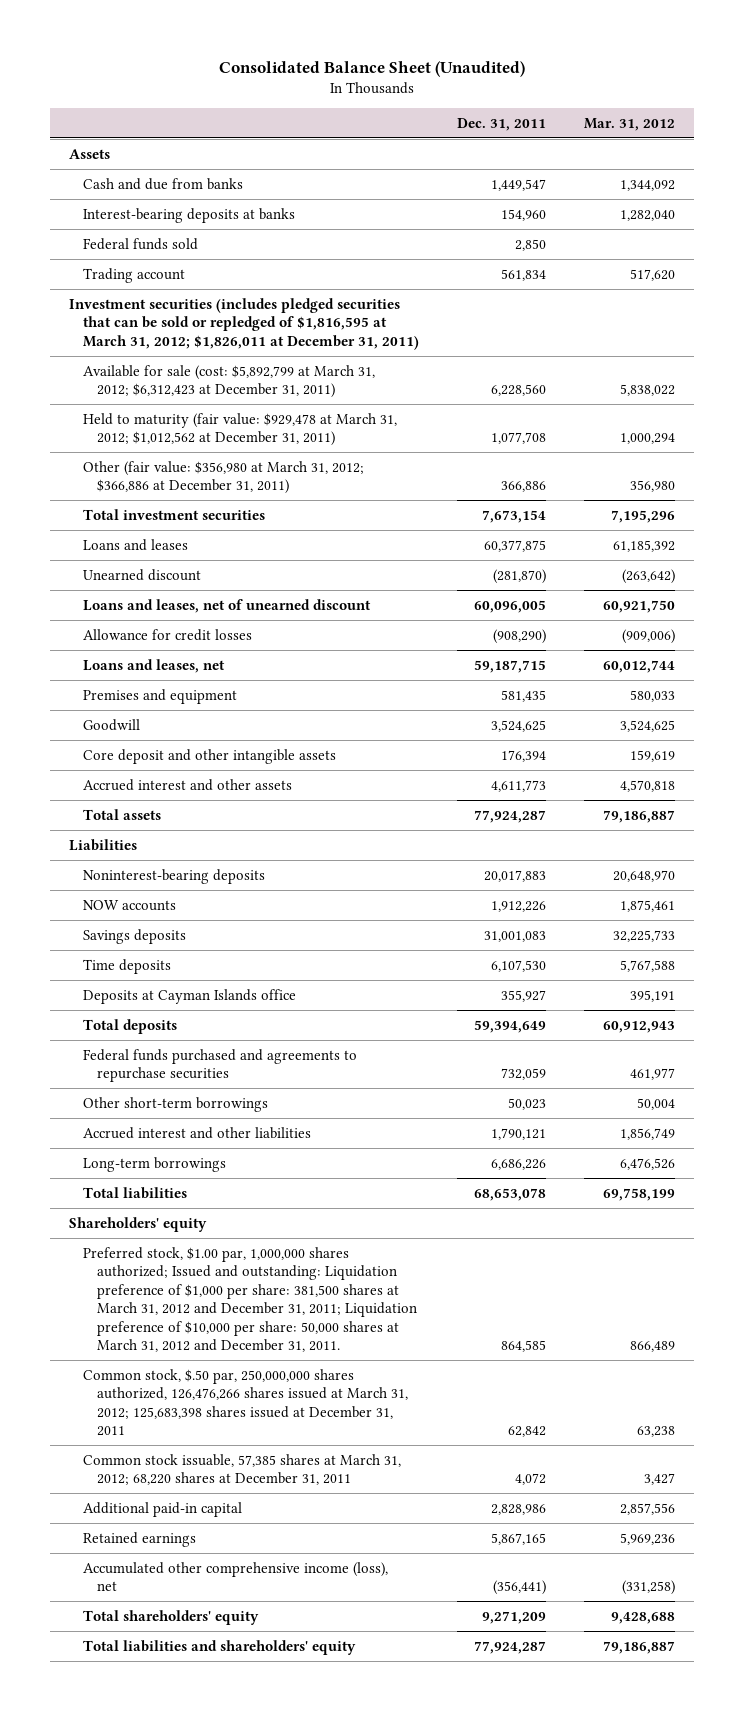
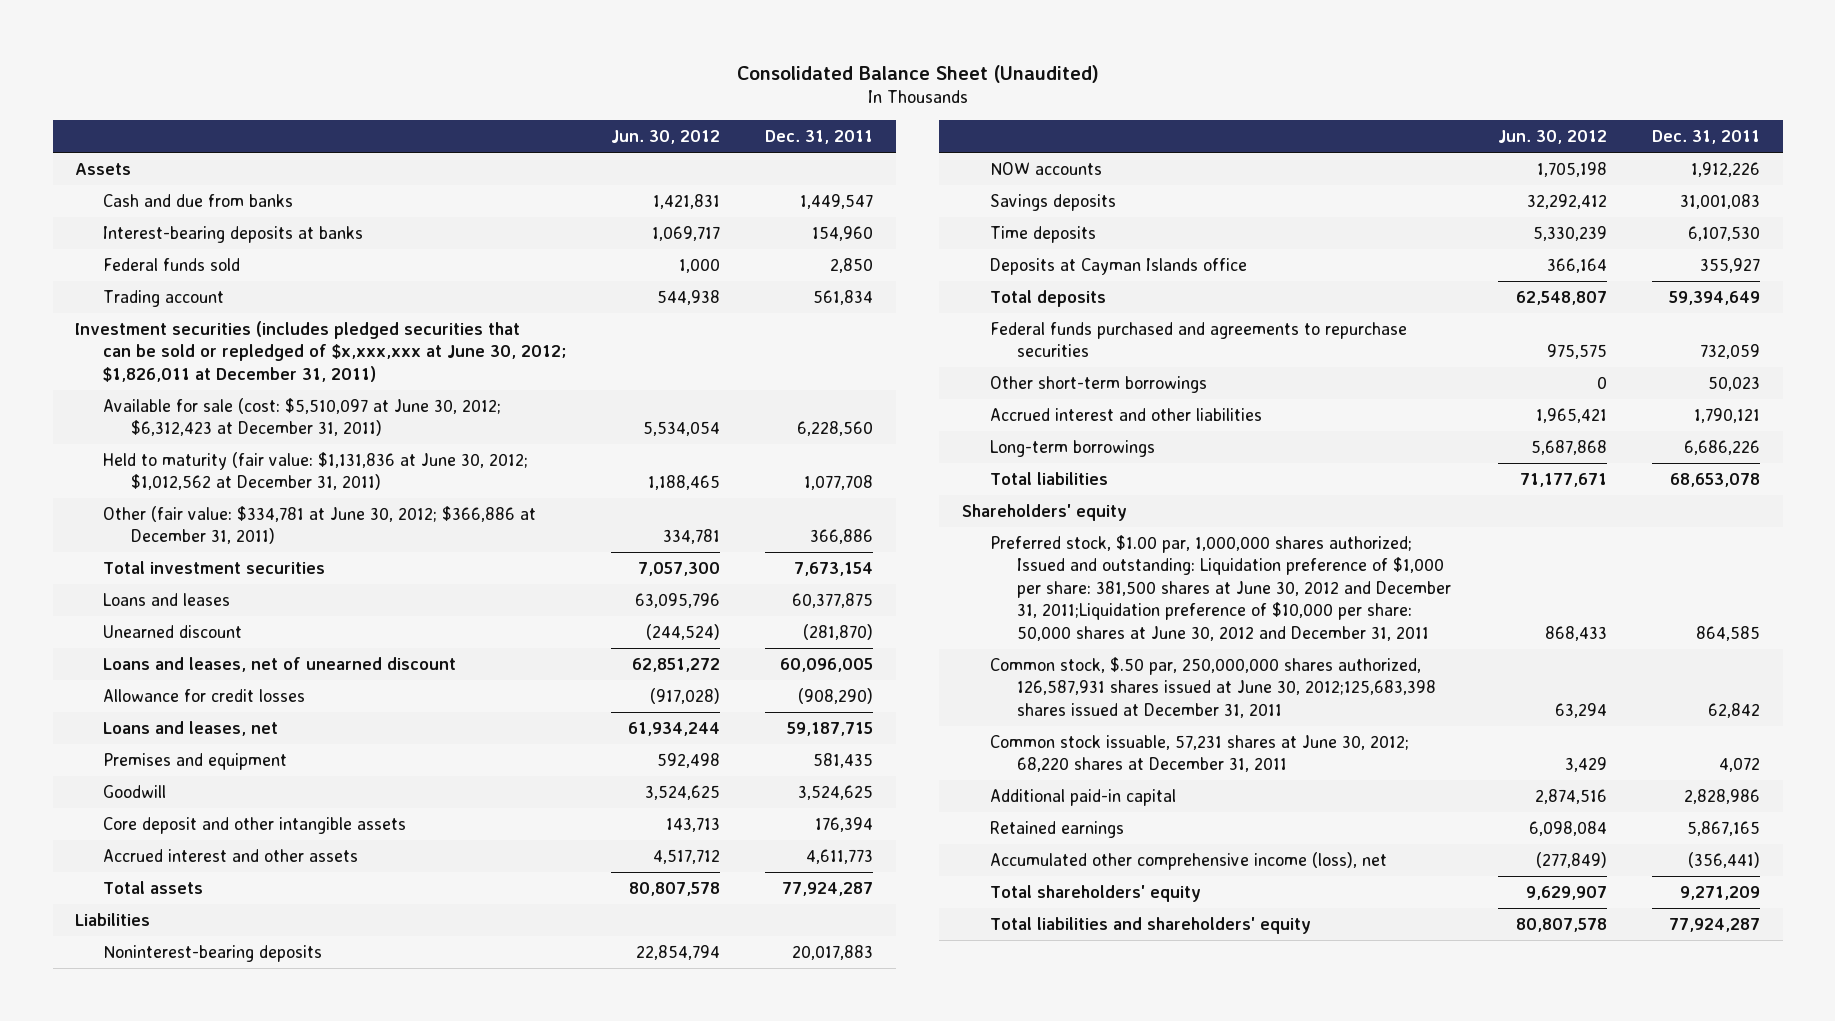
[583,117,675,131] Mar. 31, 2012 -> none
none -> [611,130,721,145] Jun. 30, 2012
[69,297,420,350] Investment securities (includes pledged securities that can be sold or repledged of $1,816,595 at March 31, 2012; $1,826,011 at December 31, 2011) -> [75,320,566,382] Investment securities (includes pledged securities that can be sold or repledged of $x,xxx,xxx at June 30, 2012; $1,826,011 at December 31, 2011)
[83,364,376,399] Available for sale (cost: $5,892,799 at March 31, 2012; $6,312,423 at December 31, 2011) -> [102,397,501,437] Available for sale (cost: $5,510,097 at June 30, 2012; $6,312,423 at December 31, 2011)
[83,412,398,447] Held to maturity (fair value: $929,478 at March 31, 2012; $1,012,562 at December 31, 2011) -> [102,451,528,491] Held to maturity (fair value: $1,131,836 at June 30, 2012; $1,012,562 at December 31, 2011)
[83,460,365,495] Other (fair value: $356,980 at March 31, 2012; $366,886 at December 31, 2011) -> [102,505,536,545] Other (fair value: $334,781 at June 30, 2012; $366,886 at December 31, 2011)
[83,1246,418,1353] Preferred stock, $1.00 par, 1,000,000 shares authorized; Issued and outstanding: Liquidation preference of $1,000 per share: 381,500 shares at March 31, 2012 and December 31, 2011; Liquidation preference of $10,000 per share: 50,000 shares at March 31, 2012 and December 31, 2011. -> [989,534,1452,641] Preferred stock, $1.00 par, 1,000,000 shares authorized; Issued and outstanding: Liquidation preference of $1,000 per share: 381,500 shares at June 30, 2012 and December 31, 2011;Liquidation preference of $10,000 per share: 50,000 shares at June 30, 2012 and December 31, 2011
[83,1368,409,1437] Common stock, $.50 par, 250,000,000 shares authorized, 126,476,266 shares issued at March 31, 2012; 125,683,398 shares issued at December 31, 2011 -> [989,656,1437,718] Common stock, $.50 par, 250,000,000 shares authorized, 126,587,931 shares issued at June 30, 2012;125,683,398 shares issued at December 31, 2011
[83,1453,402,1486] Common stock issuable, 57,385 shares at March 31, 2012; 68,220 shares at December 31, 2011 -> [989,734,1409,773] Common stock issuable, 57,231 shares at June 30, 2012; 68,220 shares at December 31, 2011

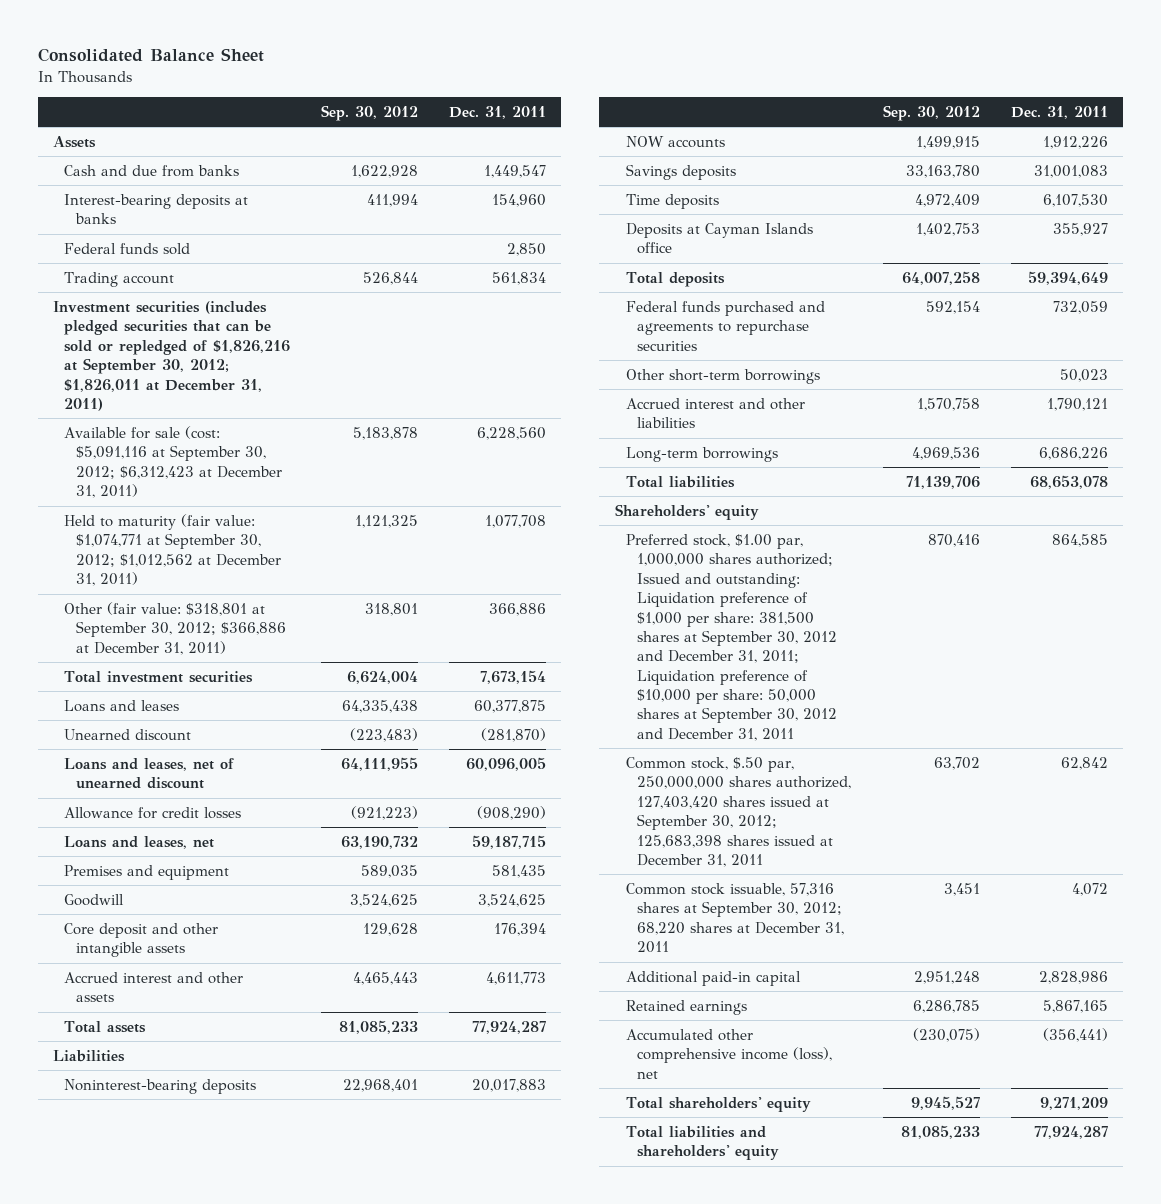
[736,64,1099,83] Consolidated Balance Sheet (Unaudited) -> [37,48,264,63] Consolidated Balance Sheet
[611,130,721,145] Jun. 30, 2012 -> none
none -> [321,105,419,122] Sep. 30, 2012
[75,320,566,382] Investment securities (includes pledged securities that can be sold or repledged of $x,xxx,xxx at June 30, 2012; $1,826,011 at December 31, 2011) -> [53,300,291,411] Investment securities (includes pledged securities that can be sold or repledged of $1,826,216 at September 30, 2012; $1,826,011 at December 31, 2011)
[102,397,501,437] Available for sale (cost: $5,510,097 at June 30, 2012; $6,312,423 at December 31, 2011) -> [64,425,282,499] Available for sale (cost: $5,091,116 at September 30, 2012; $6,312,423 at December 31, 2011)
[102,451,528,491] Held to maturity (fair value: $1,131,836 at June 30, 2012; $1,012,562 at December 31, 2011) -> [64,513,281,587] Held to maturity (fair value: $1,074,771 at September 30, 2012; $1,012,562 at December 31, 2011)
[102,505,536,545] Other (fair value: $334,781 at June 30, 2012; $366,886 at December 31, 2011) -> [64,601,286,655] Other (fair value: $318,801 at September 30, 2012; $366,886 at December 31, 2011)
[989,534,1452,641] Preferred stock, $1.00 par, 1,000,000 shares authorized; Issued and outstanding: Liquidation preference of $1,000 per share: 381,500 shares at June 30, 2012 and December 31, 2011;Liquidation preference of $10,000 per share: 50,000 shares at June 30, 2012 and December 31, 2011 -> [626,533,838,741] Preferred stock, $1.00 par, 1,000,000 shares authorized; Issued and outstanding: Liquidation preference of $1,000 per share: 381,500 shares at September 30, 2012 and December 31, 2011; Liquidation preference of $10,000 per share: 50,000 shares at September 30, 2012 and December 31, 2011
[989,656,1437,718] Common stock, $.50 par, 250,000,000 shares authorized, 126,587,931 shares issued at June 30, 2012;125,683,398 shares issued at December 31, 2011 -> [626,756,852,867] Common stock, $.50 par, 250,000,000 shares authorized, 127,403,420 shares issued at September 30, 2012; 125,683,398 shares issued at December 31, 2011
[989,734,1409,773] Common stock issuable, 57,231 shares at June 30, 2012; 68,220 shares at December 31, 2011 -> [626,882,845,954] Common stock issuable, 57,316 shares at September 30, 2012; 68,220 shares at December 31, 2011

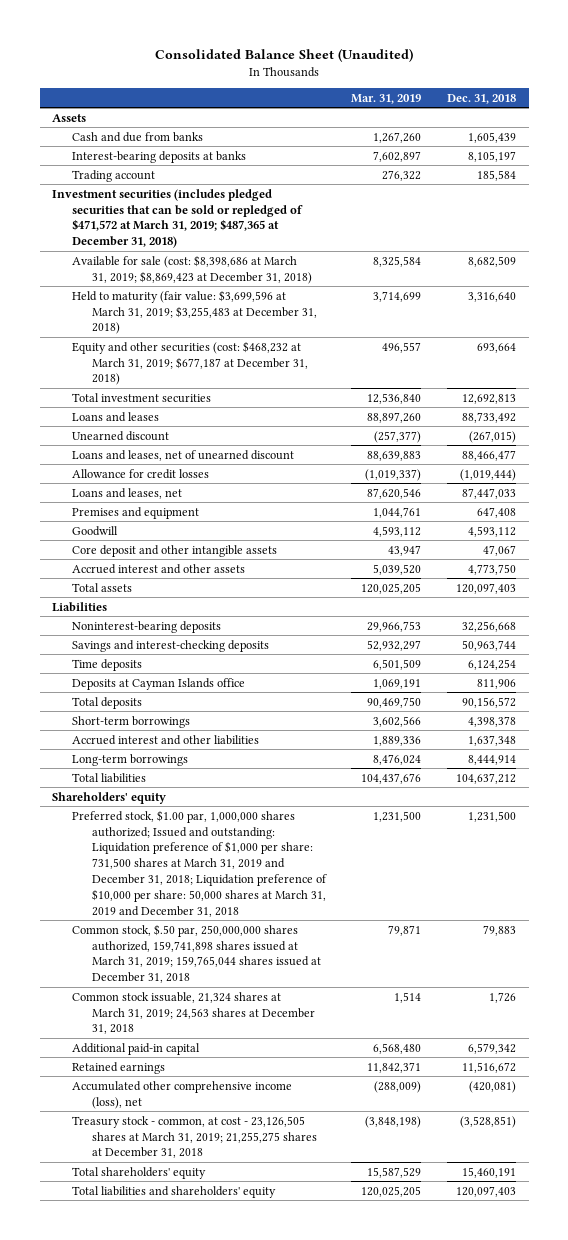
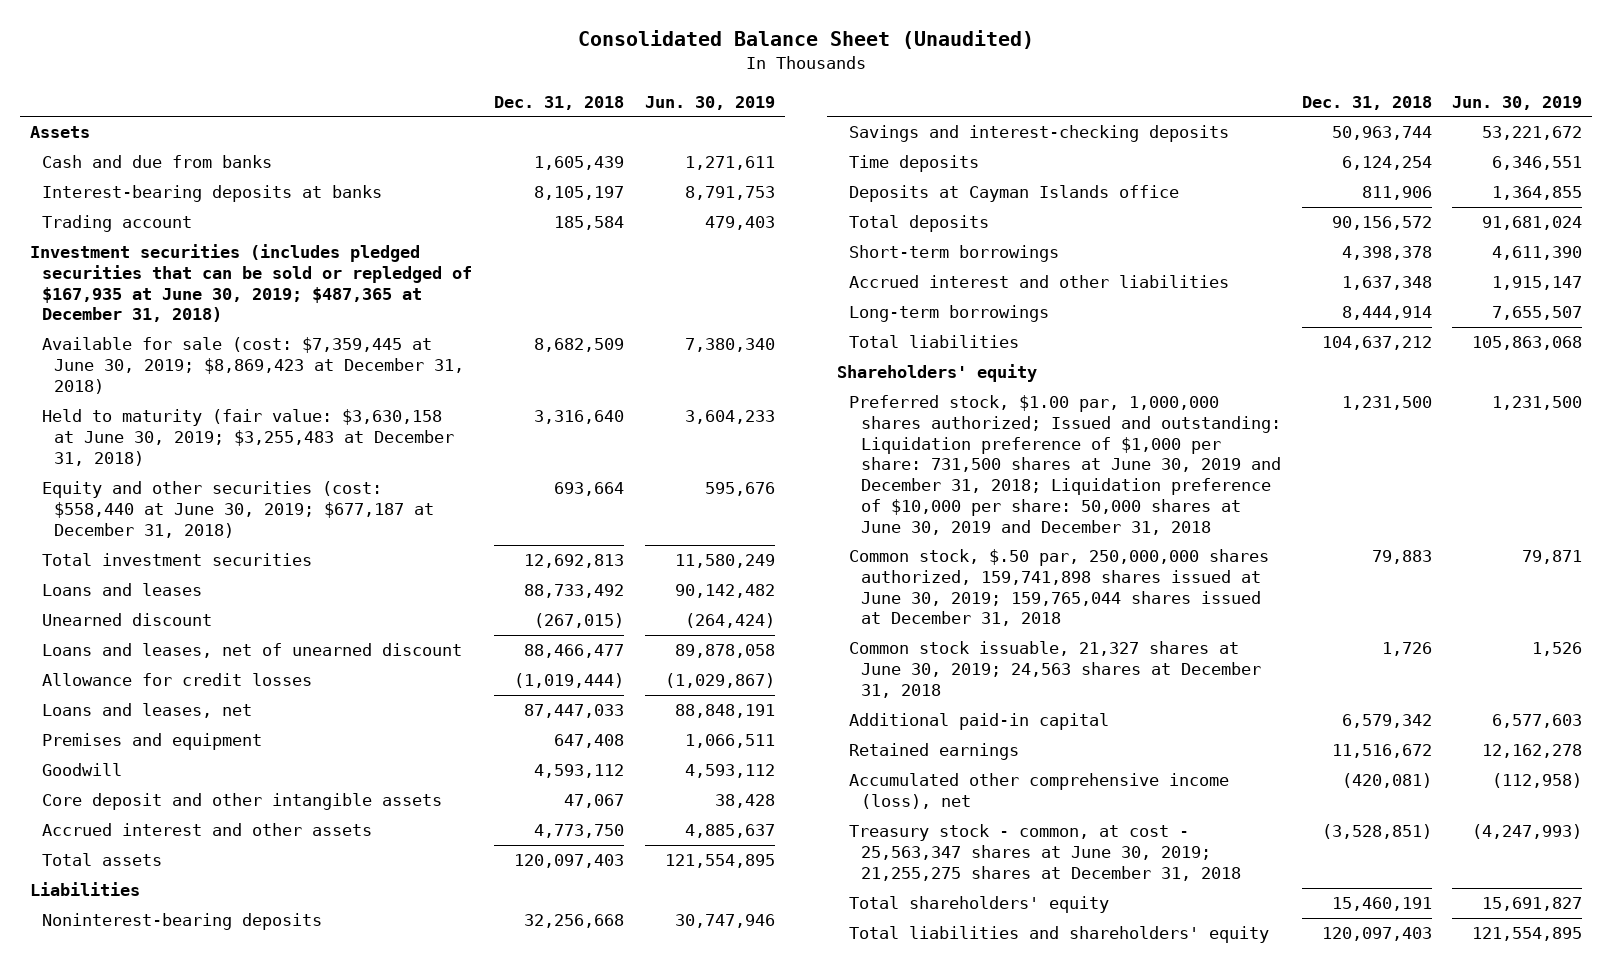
[351,93,422,104] Mar. 31, 2019 -> none
none -> [644,95,775,110] Jun. 30, 2019
[52,188,304,249] Investment securities (includes pledged securities that can be sold or repledged of $471,572 at March 31, 2019; $487,365 at December 31, 2018) -> [30,244,473,323] Investment securities (includes pledged securities that can be sold or repledged of $167,935 at June 30, 2019; $487,365 at December 31, 2018)
[72,254,312,284] Available for sale (cost: $8,398,686 at March 31, 2019; $8,869,423 at December 31, 2018) -> [42,337,465,394] Available for sale (cost: $7,359,445 at June 30, 2019; $8,869,423 at December 31, 2018)
[72,289,317,335] Held to maturity (fair value: $3,699,596 at March 31, 2019; $3,255,483 at December 31, 2018) -> [42,409,455,466] Held to maturity (fair value: $3,630,158 at June 30, 2019; $3,255,483 at December 31, 2018)
[72,340,308,386] Equity and other securities (cost: $468,232 at March 31, 2019; $677,187 at December 31, 2018) -> [42,481,435,538] Equity and other securities (cost: $558,440 at June 30, 2019; $677,187 at December 31, 2018)
[72,809,327,917] Preferred stock, $1.00 par, 1,000,000 shares authorized; Issued and outstanding: Liquidation preference of $1,000 per share: 731,500 shares at March 31, 2019 and December 31, 2018; Liquidation preference of $10,000 per share: 50,000 shares at March 31, 2019 and December 31, 2018 -> [849,395,1282,535] Preferred stock, $1.00 par, 1,000,000 shares authorized; Issued and outstanding: Liquidation preference of $1,000 per share: 731,500 shares at June 30, 2019 and December 31, 2018; Liquidation preference of $10,000 per share: 50,000 shares at June 30, 2019 and December 31, 2018
[72,923,321,984] Common stock, $.50 par, 250,000,000 shares authorized, 159,741,898 shares issued at March 31, 2019; 159,765,044 shares issued at December 31, 2018 -> [849,549,1270,627] Common stock, $.50 par, 250,000,000 shares authorized, 159,741,898 shares issued at June 30, 2019; 159,765,044 shares issued at December 31, 2018
[72,991,315,1035] Common stock issuable, 21,324 shares at March 31, 2019; 24,563 shares at December 31, 2018 -> [849,641,1262,698] Common stock issuable, 21,327 shares at June 30, 2019; 24,563 shares at December 31, 2018
[72,1115,317,1159] Treasury stock - common, at cost - 23,126,505 shares at March 31, 2019; 21,255,275 shares at December 31, 2018 -> [849,824,1242,881] Treasury stock - common, at cost - 25,563,347 shares at June 30, 2019; 21,255,275 shares at December 31, 2018

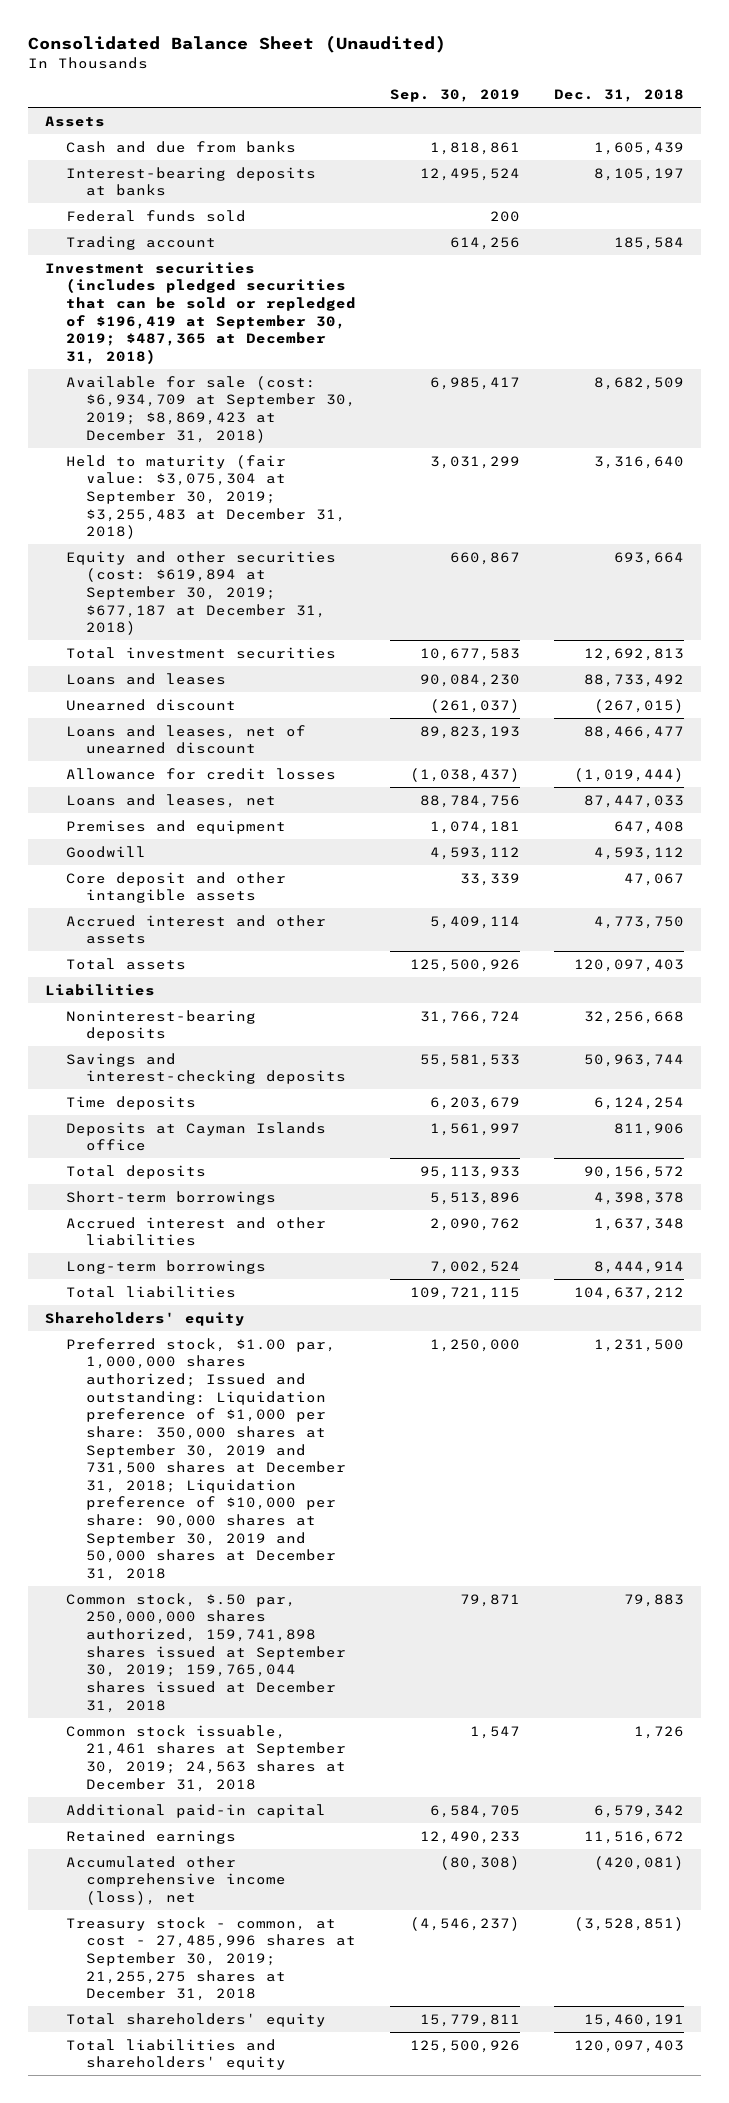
[644,95,775,110] Jun. 30, 2019 -> none
none -> [389,89,520,103] Sep. 30, 2019
none -> [65,209,246,222] Federal funds sold
[30,244,473,323] Investment securities (includes pledged securities that can be sold or repledged of $167,935 at June 30, 2019; $487,365 at December 31, 2018) -> [45,261,356,364] Investment securities (includes pledged securities that can be sold or repledged of $196,419 at September 30, 2019; $487,365 at December 31, 2018)
[42,337,465,394] Available for sale (cost: $7,359,445 at June 30, 2019; $8,869,423 at December 31, 2018) -> [65,375,357,443] Available for sale (cost: $6,934,709 at September 30, 2019; $8,869,423 at December 31, 2018)
[42,409,455,466] Held to maturity (fair value: $3,630,158 at June 30, 2019; $3,255,483 at December 31, 2018) -> [65,454,347,540] Held to maturity (fair value: $3,075,304 at September 30, 2019; $3,255,483 at December 31, 2018)
[42,481,435,538] Equity and other securities (cost: $558,440 at June 30, 2019; $677,187 at December 31, 2018) -> [65,550,336,636] Equity and other securities (cost: $619,894 at September 30, 2019; $677,187 at December 31, 2018)
[849,395,1282,535] Preferred stock, $1.00 par, 1,000,000 shares authorized; Issued and outstanding: Liquidation preference of $1,000 per share: 731,500 shares at June 30, 2019 and December 31, 2018; Liquidation preference of $10,000 per share: 50,000 shares at June 30, 2019 and December 31, 2018 -> [65,1337,347,1582] Preferred stock, $1.00 par, 1,000,000 shares authorized; Issued and outstanding: Liquidation preference of $1,000 per share: 350,000 shares at September 30, 2019 and 731,500 shares at December 31, 2018; Liquidation preference of $10,000 per share: 90,000 shares at September 30, 2019 and 50,000 shares at December 31, 2018
[849,549,1270,627] Common stock, $.50 par, 250,000,000 shares authorized, 159,741,898 shares issued at June 30, 2019; 159,765,044 shares issued at December 31, 2018 -> [65,1592,347,1713] Common stock, $.50 par, 250,000,000 shares authorized, 159,741,898 shares issued at September 30, 2019; 159,765,044 shares issued at December 31, 2018
[849,641,1262,698] Common stock issuable, 21,327 shares at June 30, 2019; 24,563 shares at December 31, 2018 -> [65,1724,347,1792] Common stock issuable, 21,461 shares at September 30, 2019; 24,563 shares at December 31, 2018
[849,824,1242,881] Treasury stock - common, at cost - 25,563,347 shares at June 30, 2019; 21,255,275 shares at December 31, 2018 -> [65,1916,357,2002] Treasury stock - common, at cost - 27,485,996 shares at September 30, 2019; 21,255,275 shares at December 31, 2018

